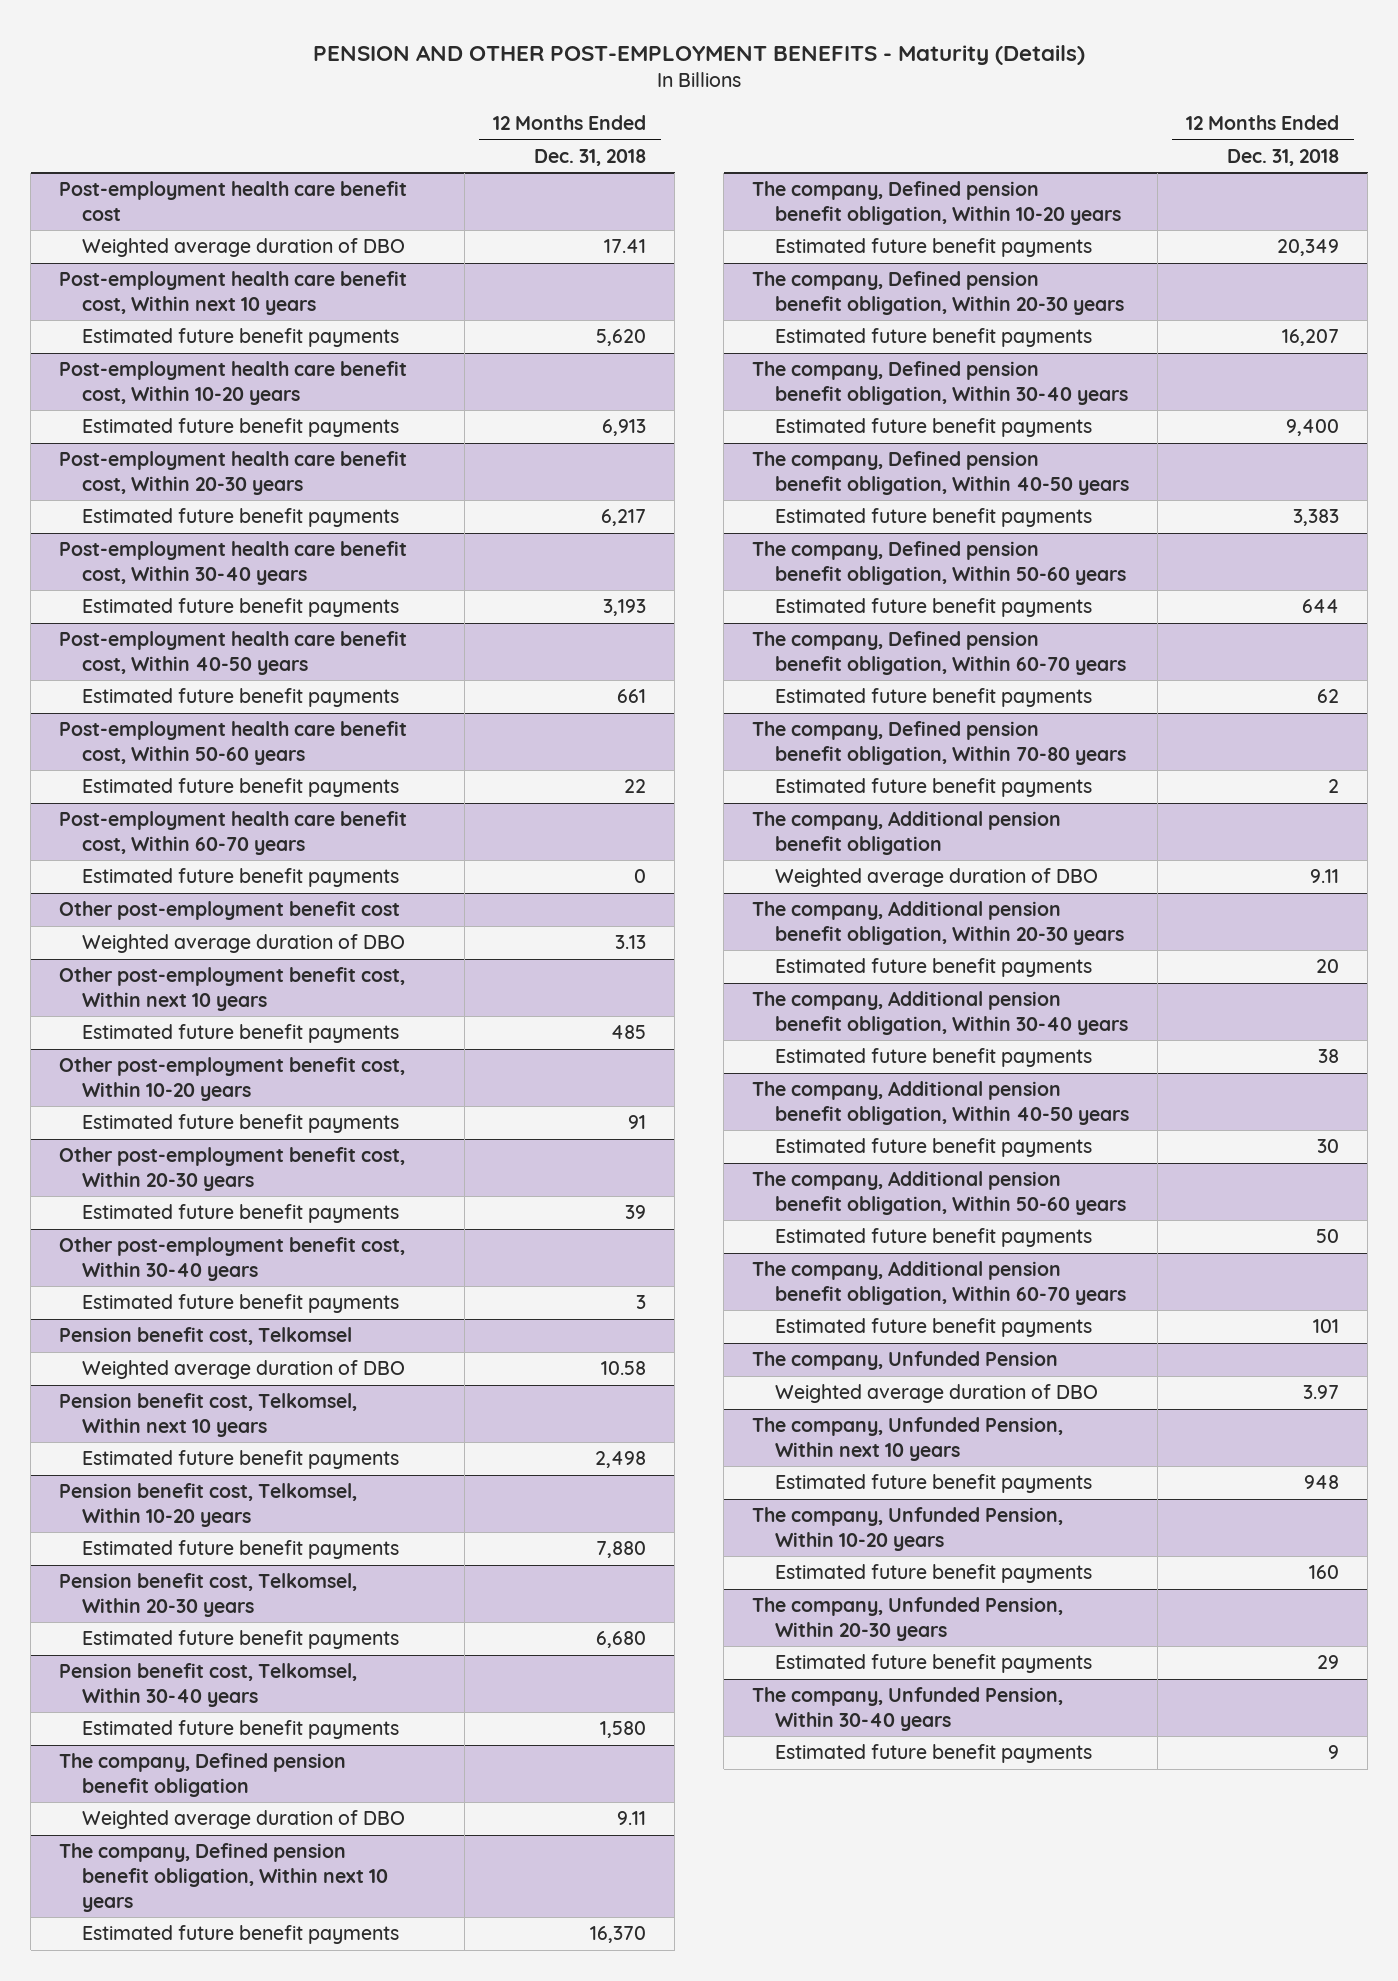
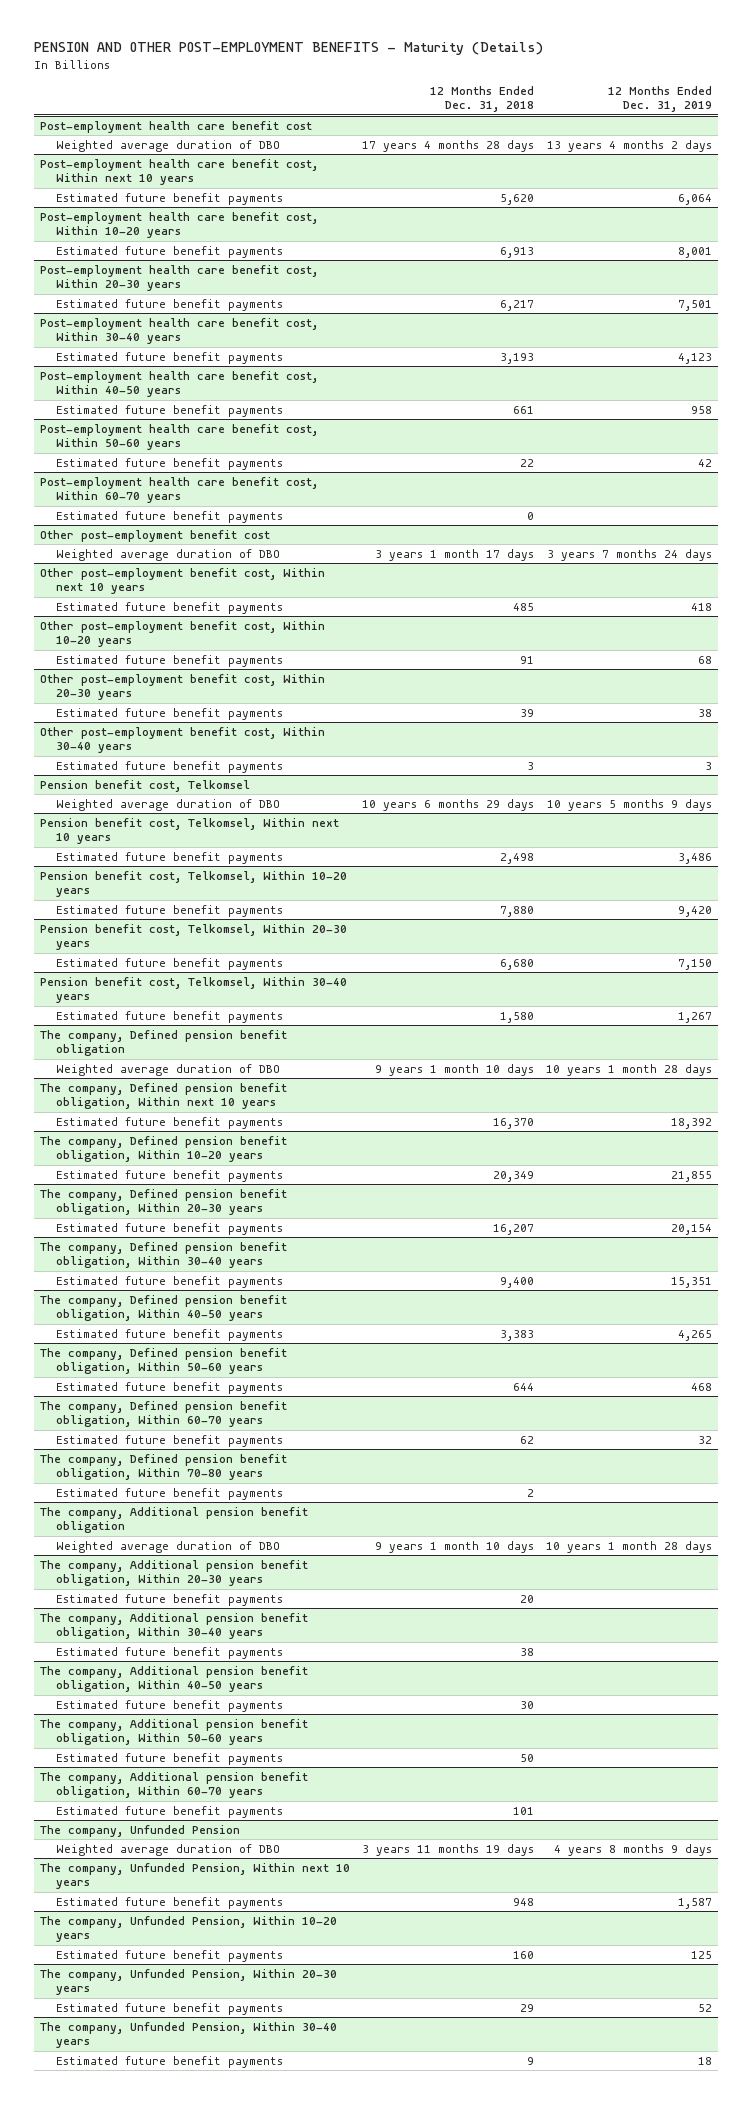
none -> [607,85,712,113] 12 Months Ended Dec. 31, 2019
[604,239,647,254] 17.41 -> [361,139,534,152] 17 years 4 months 28 days
[615,935,647,950] 3.13 -> [374,548,534,561] 3 years 1 month 17 days
[601,1361,647,1376] 10.58 -> [361,798,534,811] 10 years 6 months 29 days
[617,1811,647,1826] 9.11 -> [374,1063,534,1076] 9 years 1 month 10 days
[1310,869,1340,884] 9.11 -> [374,1540,534,1553] 9 years 1 month 10 days
[1303,1385,1340,1400] 3.97 -> [361,1843,534,1856] 3 years 11 months 19 days

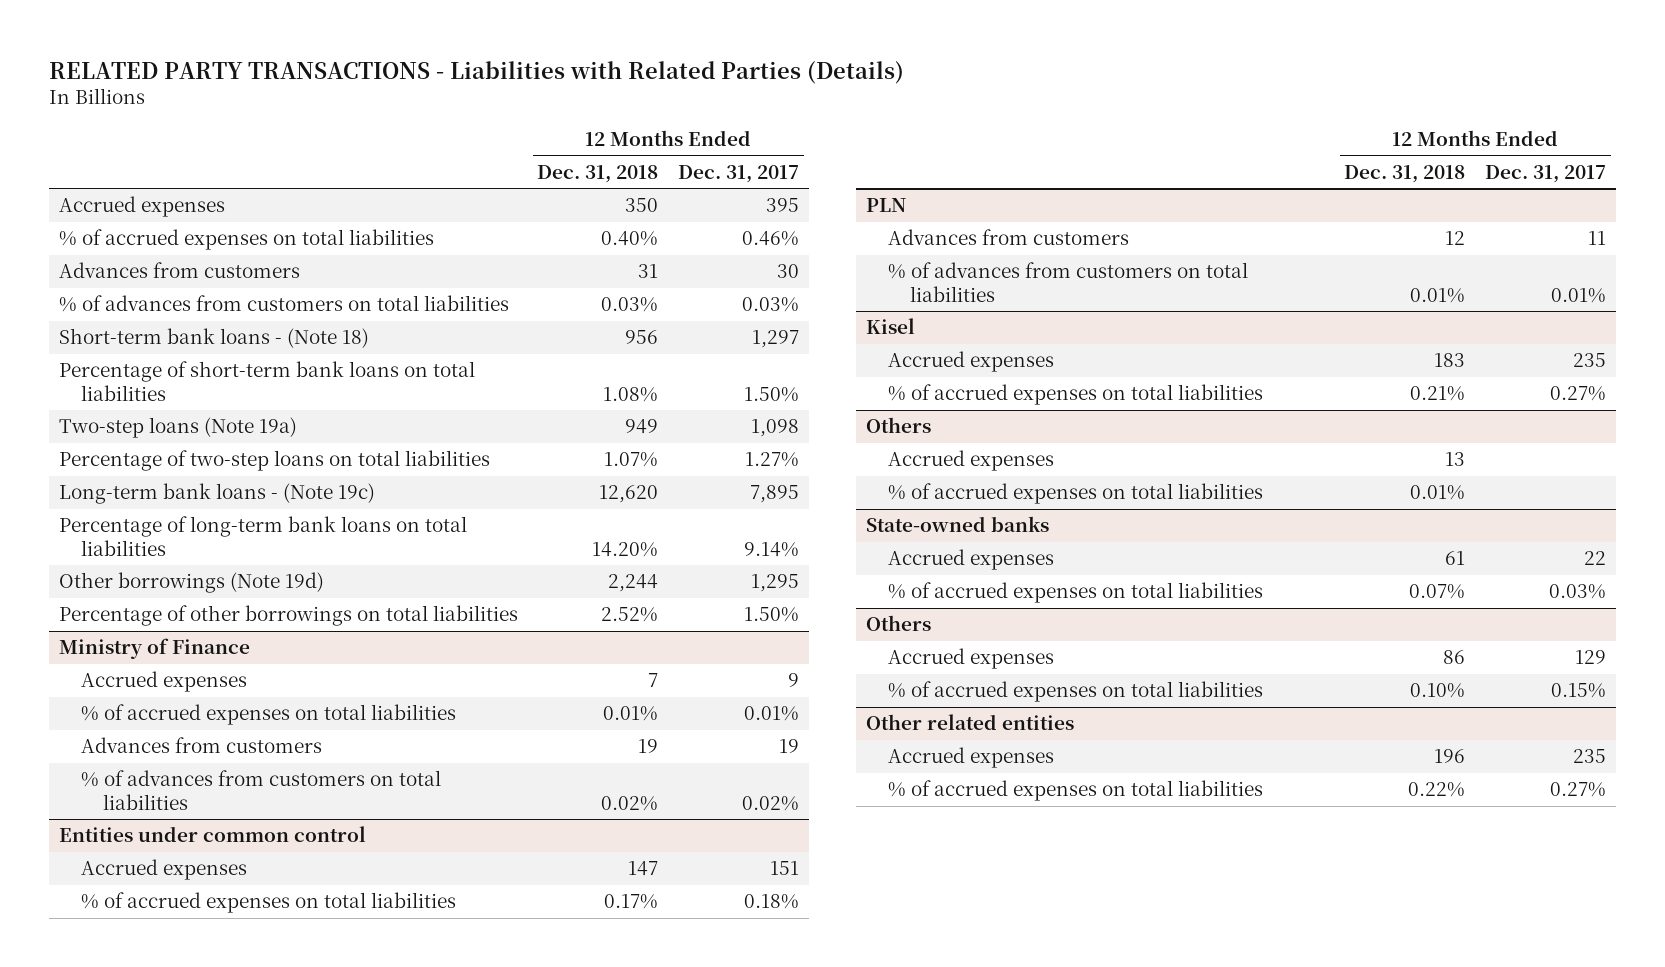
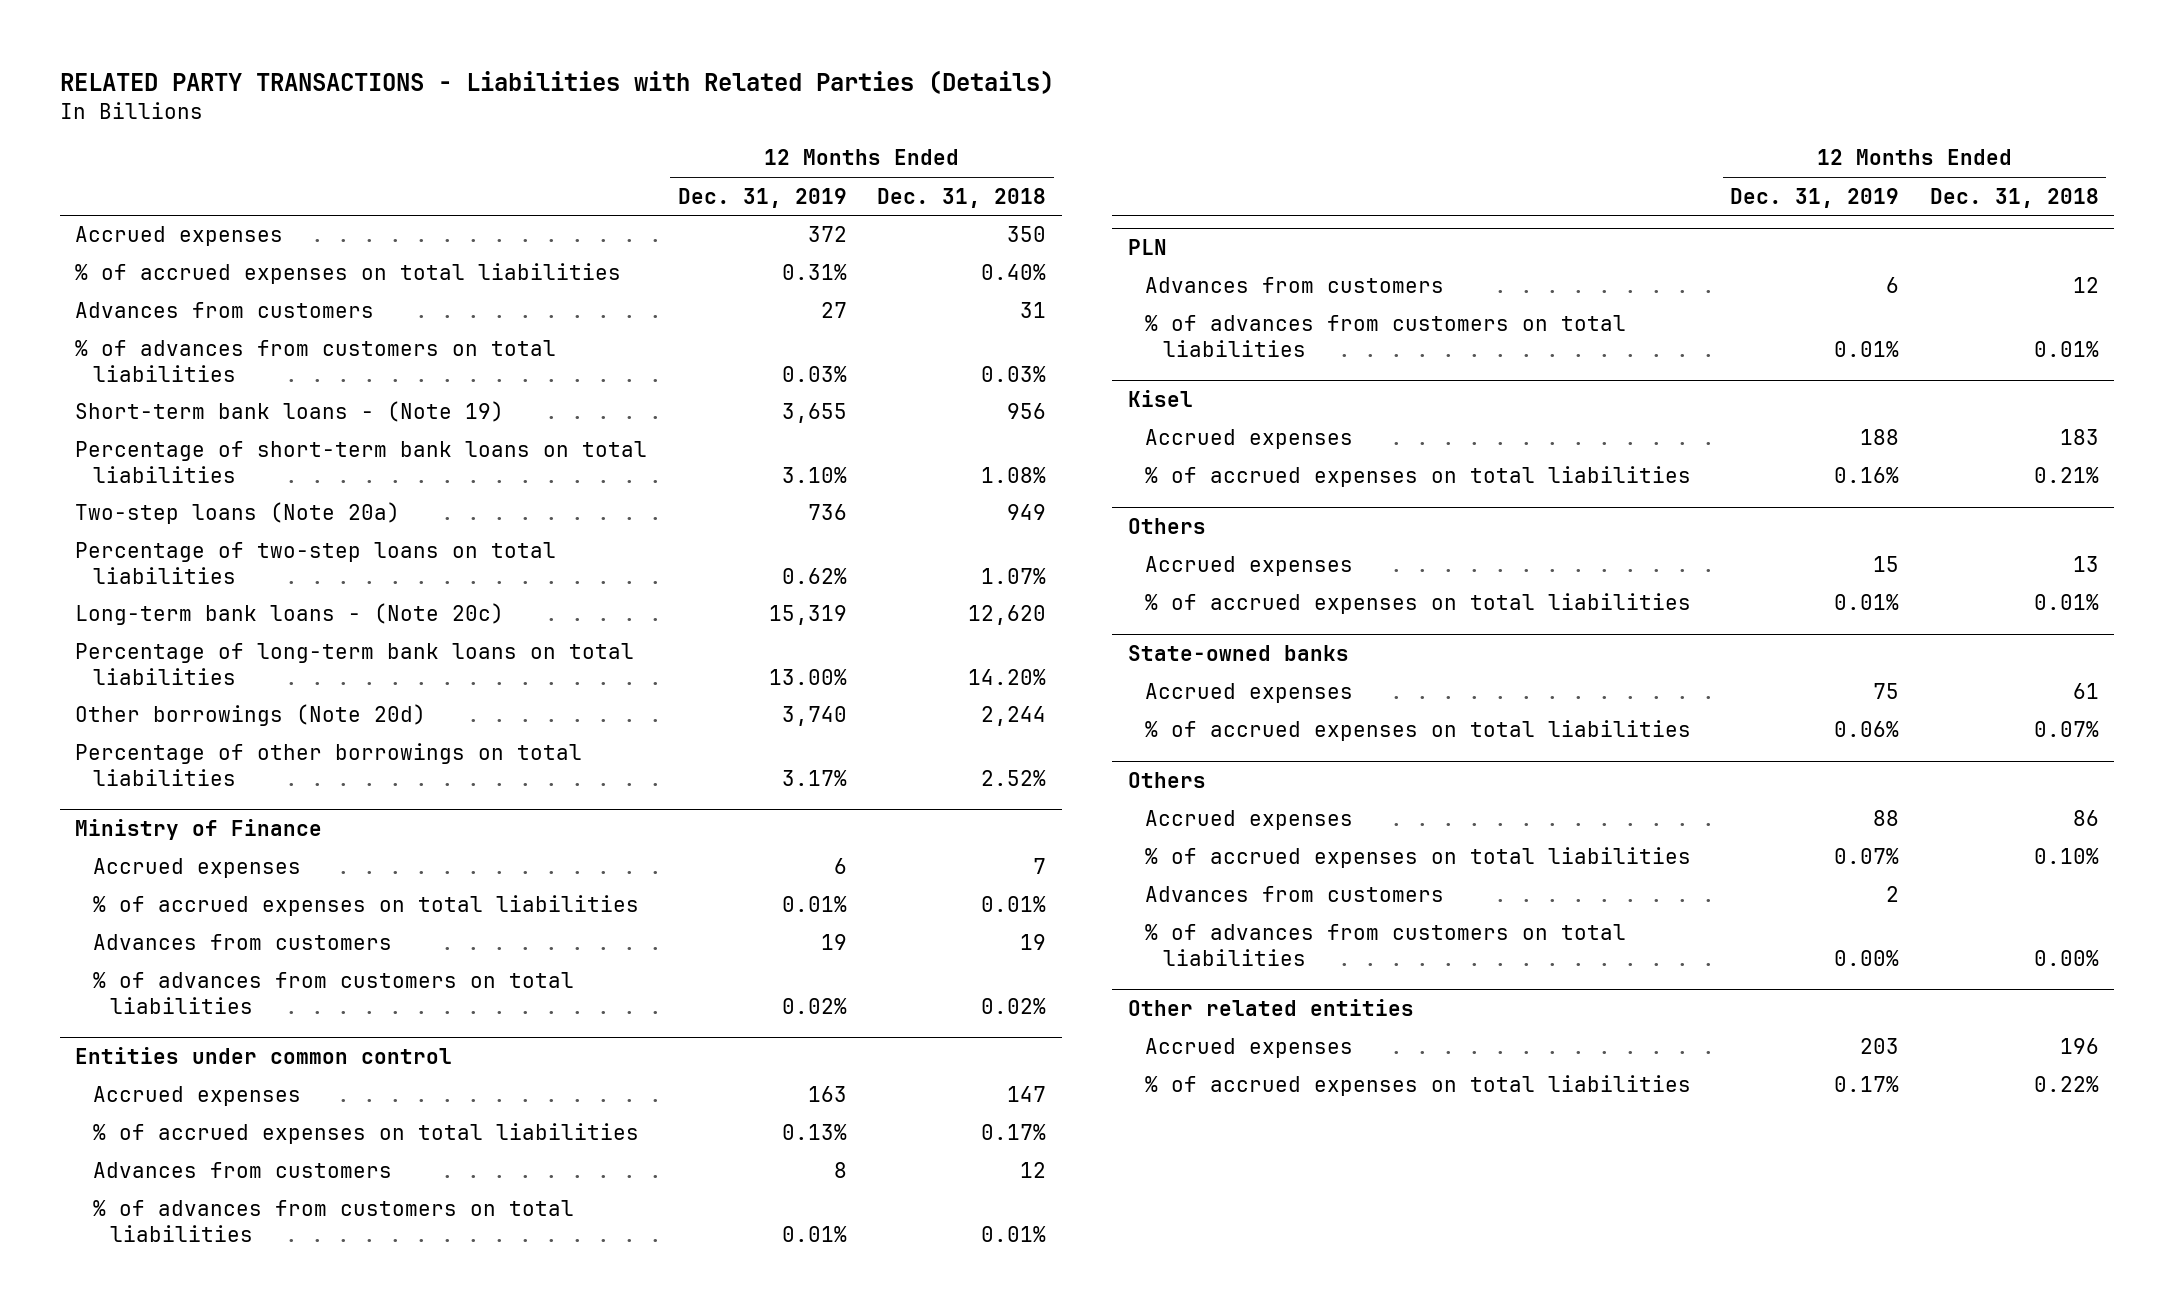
[678,164,800,183] Dec. 31, 2017 -> none
none -> [677,187,847,208] Dec. 31, 2019
[58,328,369,349] Short-term bank loans - (Note 18) -> [75,401,505,423] Short-term bank loans - (Note 19)
[58,417,297,439] Two-step loans (Note 19a) -> [75,502,401,525] Two-step loans (Note 20a)
[58,483,375,505] Long-term bank loans - (Note 19c) -> [75,603,505,626] Long-term bank loans - (Note 20c)
[58,572,324,594] Other borrowings (Note 19d) -> [75,704,427,727] Other borrowings (Note 20d)
none -> [92,1162,392,1179] Advances from customers
none -> [92,1200,574,1242] % of advances from customers on total liabilities
none -> [1145,886,1445,903] Advances from customers
none -> [1145,924,1627,966] % of advances from customers on total liabilities

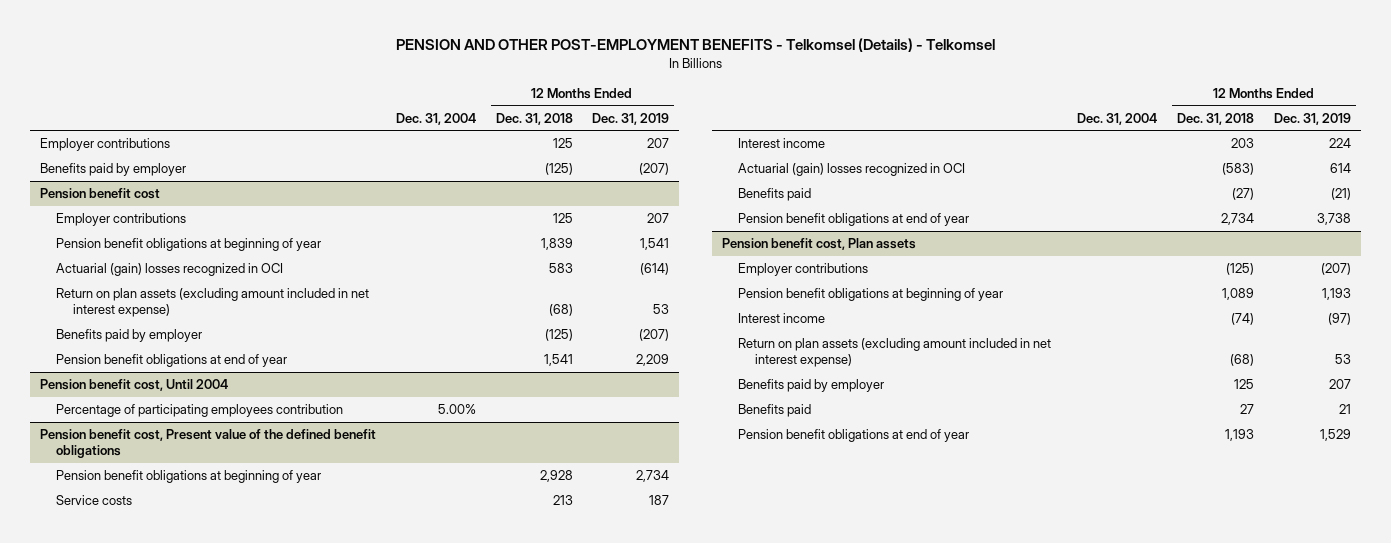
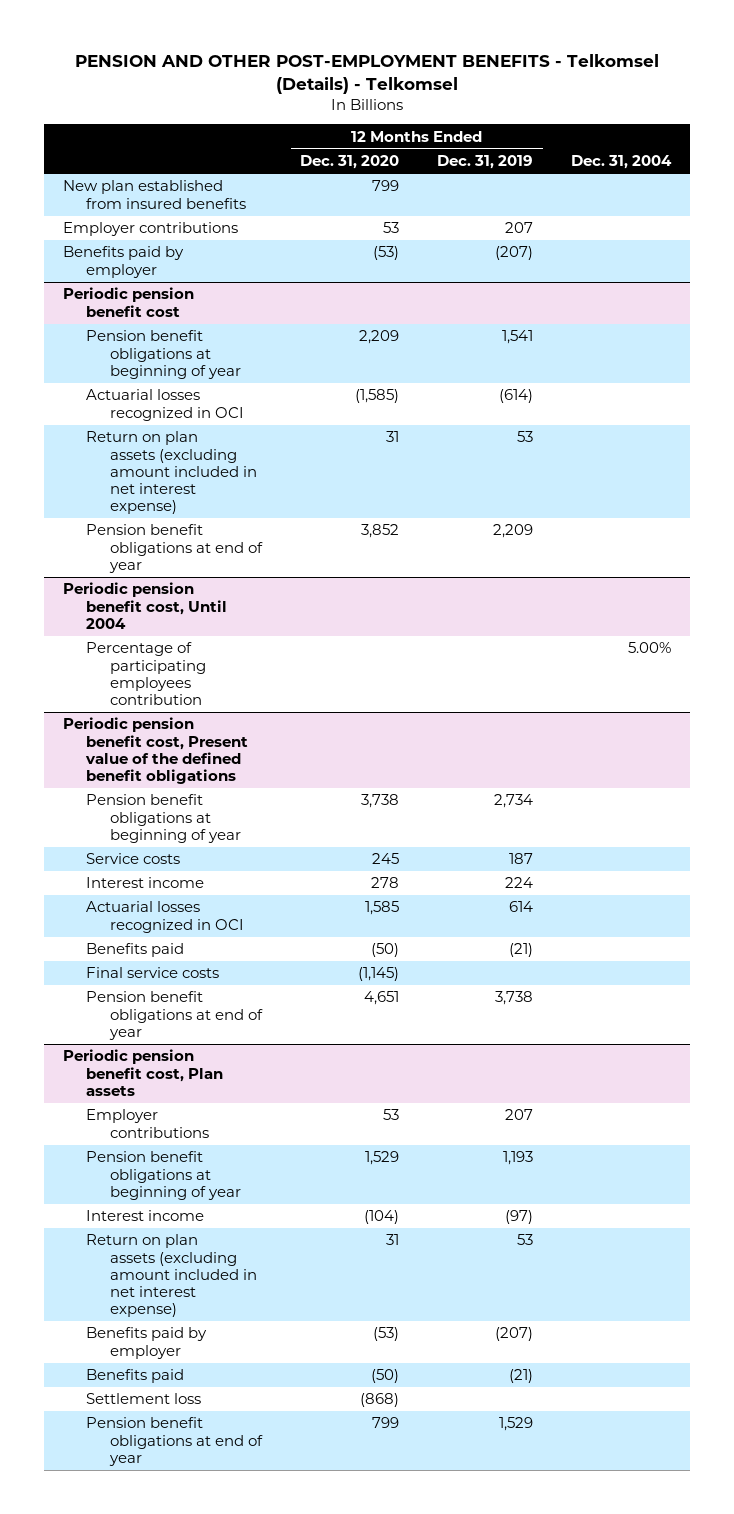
[495,112,573,125] Dec. 31, 2018 -> none
none -> [300,155,400,170] Dec. 31, 2020
none -> [62,180,247,209] New plan established from insured benefits
[56,213,187,227] Employer contributions -> none
[39,188,160,200] Pension benefit cost -> [62,287,194,317] Periodic pension benefit cost
[56,263,284,277] Actuarial (gain) losses recognized in OCI -> [86,389,244,421] Actuarial losses recognized in OCI
[56,329,203,343] Benefits paid by employer -> none
[39,379,228,392] Pension benefit cost, Until 2004 -> [62,582,228,629] Periodic pension benefit cost, Until 2004
[39,429,376,459] Pension benefit cost, Present value of the defined benefit obligations -> [62,717,249,784] Periodic pension benefit cost, Present value of the defined benefit obligations
[738,163,966,177] Actuarial (gain) losses recognized in OCI -> [86,901,244,933] Actuarial losses recognized in OCI
none -> [86,967,220,979] Final service costs
[721,238,916,251] Pension benefit cost, Plan assets -> [62,1049,224,1096] Periodic pension benefit cost, Plan assets
[1321,263,1352,276] (207) -> [505,1109,534,1121] 207
[1329,379,1352,390] 207 -> [495,1327,534,1342] (207)
[1339,404,1352,415] 21 -> [509,1369,534,1384] (21)
none -> [86,1393,202,1405] Settlement loss

